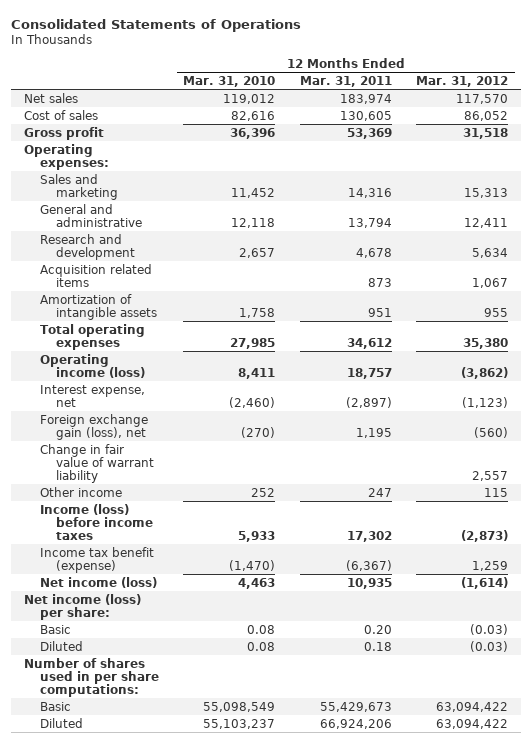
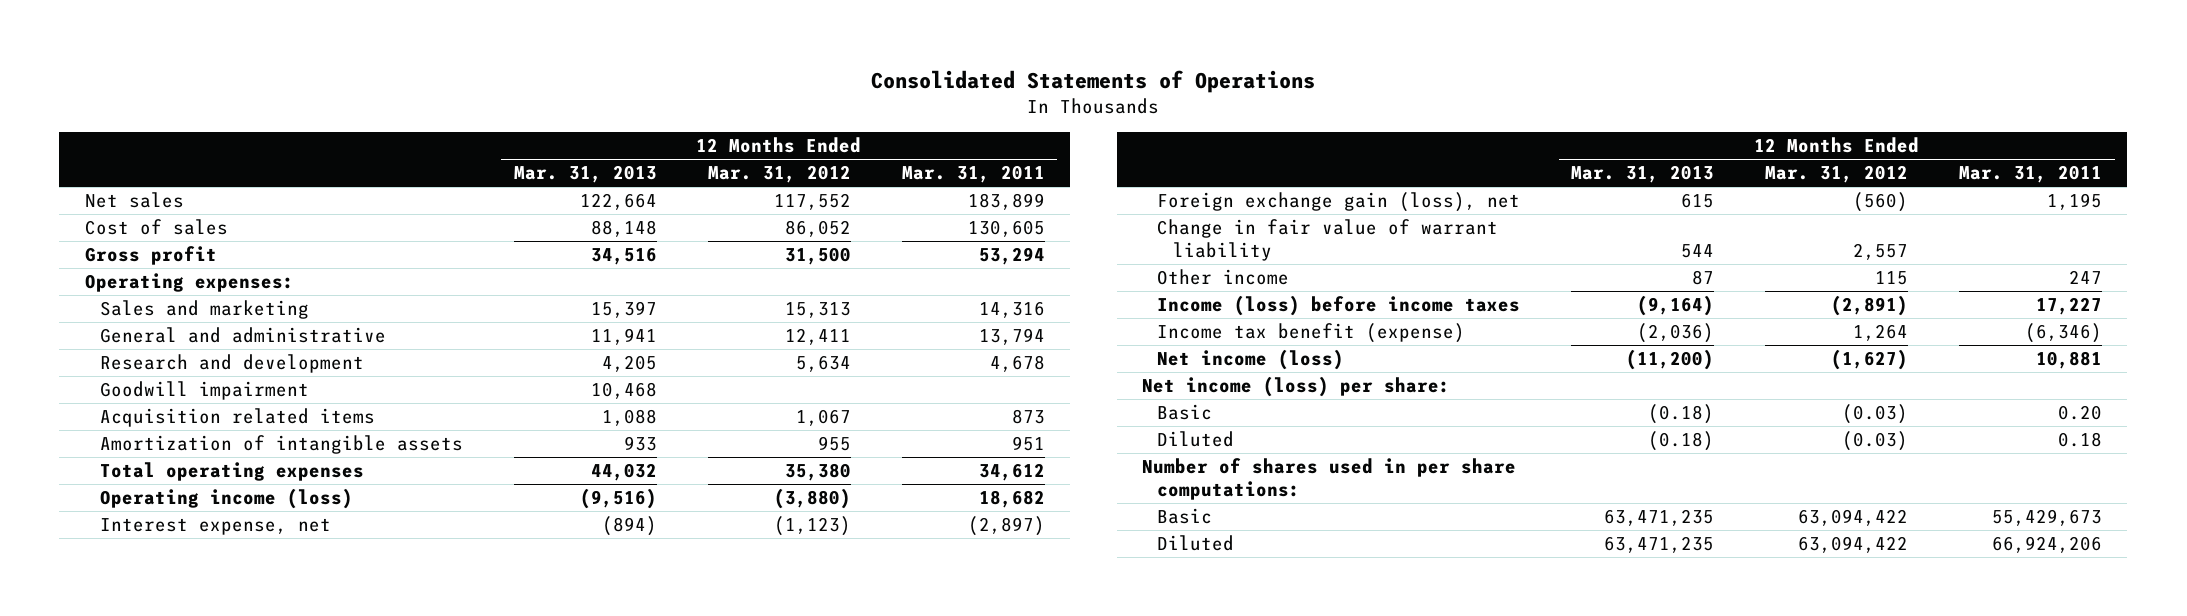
[183,75,276,87] Mar. 31, 2010 -> none
none -> [513,165,657,184] Mar. 31, 2013
[339,93,392,104] 183,974 -> [967,193,1045,211] 183,899
[456,93,509,104] 117,570 -> [773,193,851,211] 117,552
[346,127,392,139] 53,369 -> [978,247,1045,266] 53,294
[463,127,509,139] 31,518 -> [784,247,851,266] 31,500
none -> [100,381,310,401] Goodwill impairment
[346,367,392,379] 18,757 -> [978,490,1045,509] 18,682
[461,366,509,379] (3,862) -> [773,488,851,510] (3,880)
[346,530,392,542] 17,302 -> [2036,297,2103,316] 17,227
[461,529,509,542] (2,873) -> [1831,295,1909,317] (2,891)
[345,559,392,571] (6,367) -> [2025,323,2103,344] (6,346)
[472,560,509,571] 1,259 -> [1853,324,1909,342] 1,264
[346,577,392,589] 10,935 -> [2036,351,2103,370] 10,881
[461,576,509,589] (1,614) -> [1831,349,1909,371] (1,627)

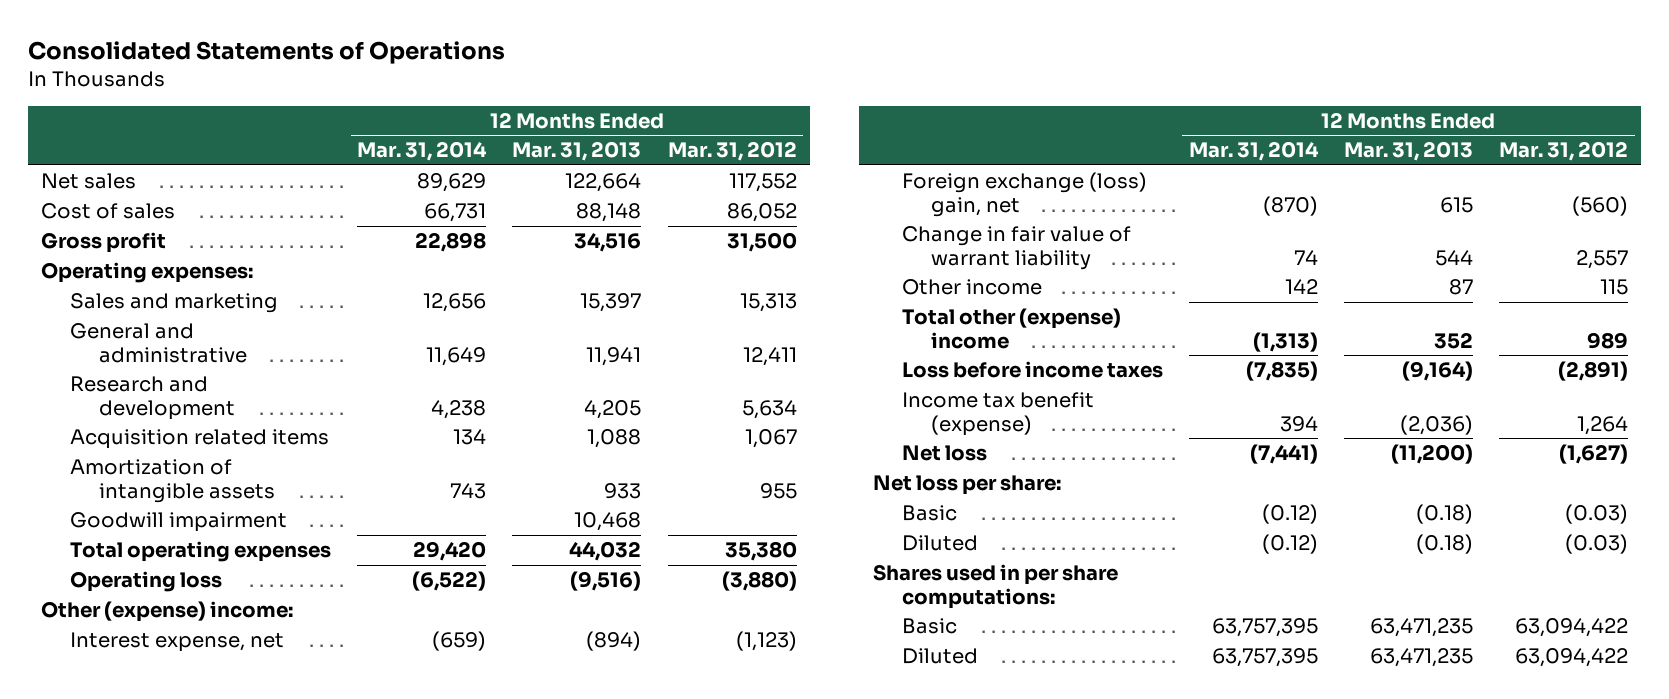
[901,165,1045,184] Mar. 31, 2011 -> none
none -> [357,141,488,162] Mar. 31, 2014
[100,381,310,401] Goodwill impairment -> [70,512,288,533] Goodwill impairment
[100,488,354,510] Operating income (loss) -> [70,571,223,593] Operating loss
none -> [41,601,294,623] Other (expense) income:
[1157,192,1521,213] Foreign exchange gain (loss), net -> [901,172,1147,217] Foreign exchange (loss) gain, net
none -> [901,308,1121,349] Total other (expense) income
[1157,295,1521,317] Income (loss) before income taxes -> [901,361,1163,379] Loss before income taxes
[1157,349,1345,371] Net income (loss) -> [901,445,987,462] Net loss
[1141,376,1450,398] Net income (loss) per share: -> [872,475,1061,496] Net loss per share:
[1141,458,1516,500] Number of shares used in per share computations: -> [872,564,1118,609] Shares used in per share computations:

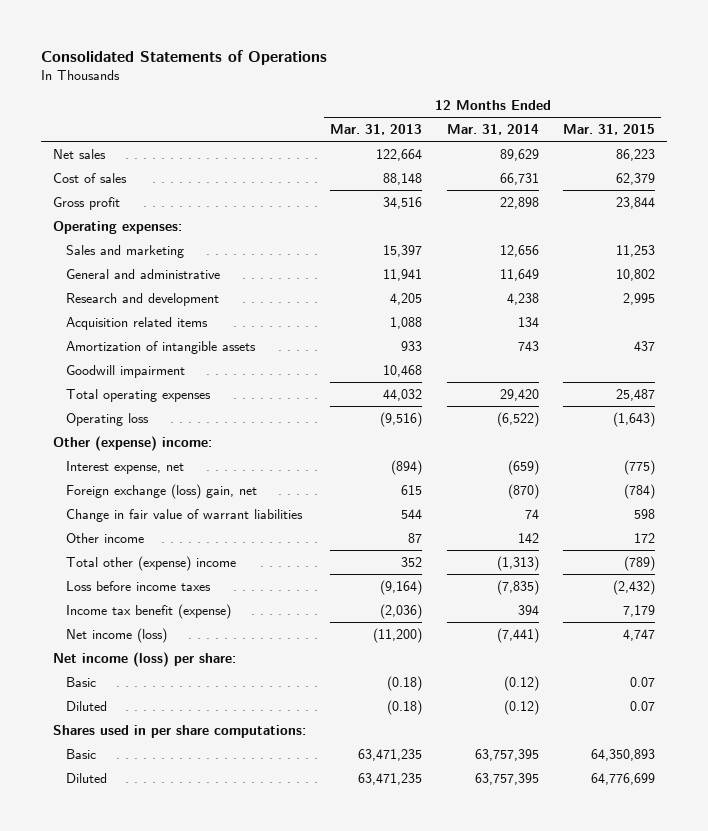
[667,141,797,162] Mar. 31, 2012 -> none
none -> [562,123,655,135] Mar. 31, 2015
[901,226,1131,270] Change in fair value of warrant liability -> [65,508,303,522] Change in fair value of warrant liabilities
[901,445,987,462] Net loss -> [65,627,167,643] Net income (loss)
[872,475,1061,496] Net loss per share: -> [53,651,237,667] Net income (loss) per share:

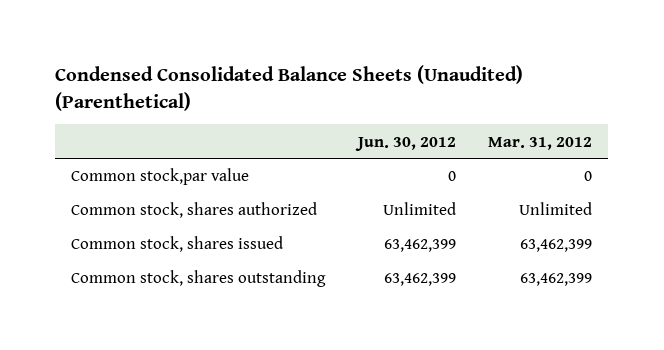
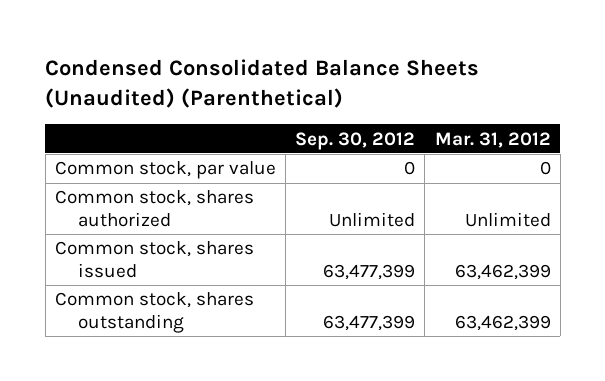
[354,136,456,151] Jun. 30, 2012 -> none
none -> [295,131,416,150] Sep. 30, 2012
[71,168,250,186] Common stock,par value -> [54,161,276,180] Common stock, par value

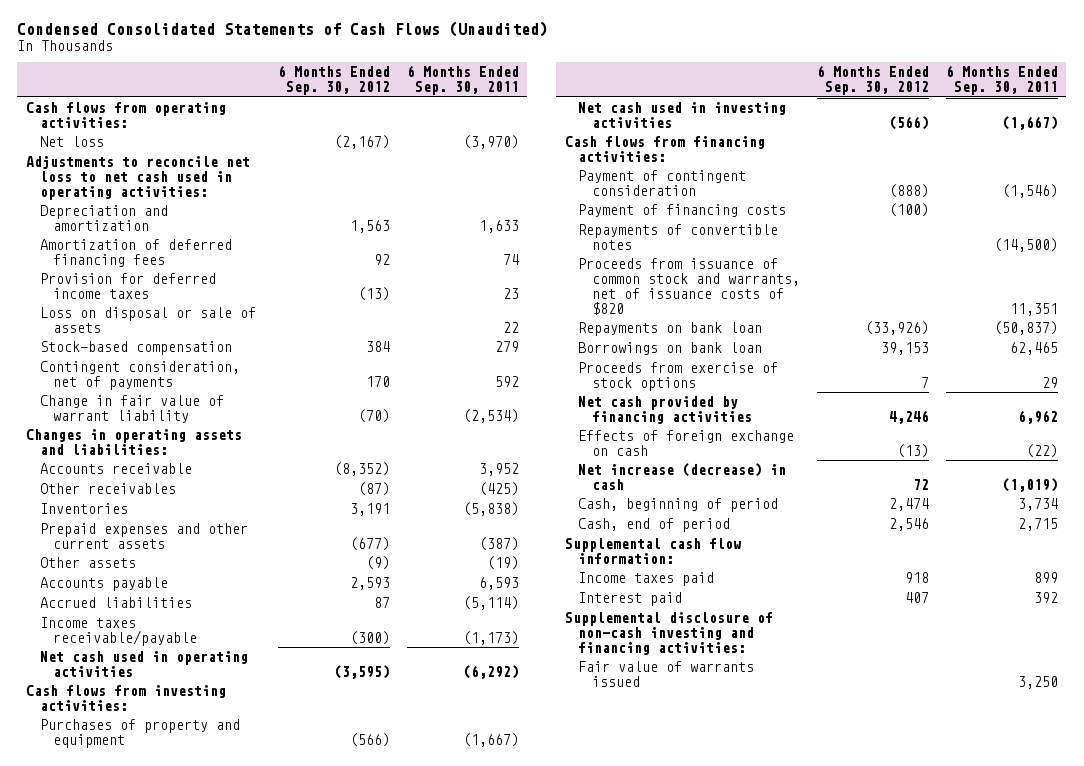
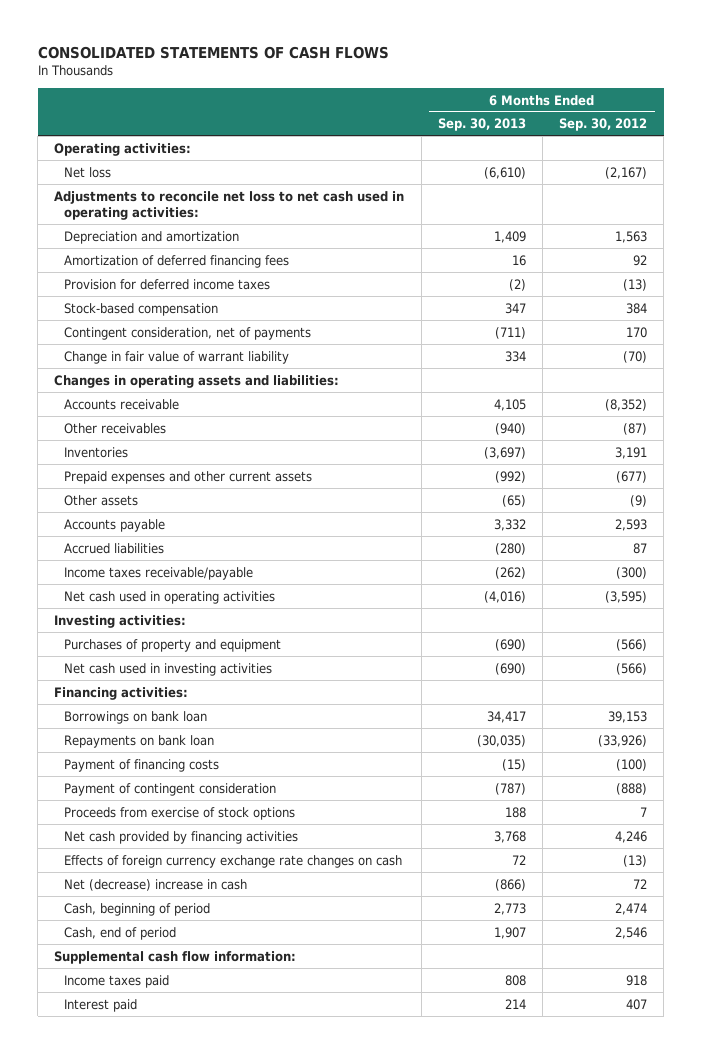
[17,21,549,38] Condensed Consolidated Statements of Cash Flows (Unaudited) -> [37,45,389,59] CONSOLIDATED STATEMENTS OF CASH FLOWS
[407,65,520,96] 6 Months Ended Sep. 30, 2011 -> none
none -> [437,118,526,132] Sep. 30, 2013
[25,102,226,128] Cash flows from operating activities: -> [54,142,192,156] Operating activities:
[39,307,256,333] Loss on disposal or sale of assets -> none
[25,685,226,711] Cash flows from investing activities: -> [54,614,187,628] Investing activities:
[578,224,779,250] Repayments of convertible notes -> none
[578,258,801,315] Proceeds from issuance of common stock and warrants, net of issuance costs of $820 -> none
[564,136,765,162] Cash flows from financing activities: -> [54,686,189,700] Financing activities:
[578,322,763,337] Repayments on bank loan -> [63,734,214,748] Repayments on bank loan
[578,204,787,218] Payment of financing costs -> [63,758,219,772] Payment of financing costs
[578,170,747,196] Payment of contingent consideration -> [63,782,276,796] Payment of contingent consideration
[578,430,795,456] Effects of foreign exchange on cash -> [63,854,402,868] Effects of foreign currency exchange rate changes on cash
[578,463,787,490] Net increase (decrease) in cash -> [63,878,247,891] Net (decrease) increase in cash
[564,612,773,655] Supplemental disclosure of non-cash investing and financing activities: -> none
[578,661,755,687] Fair value of warrants issued -> none

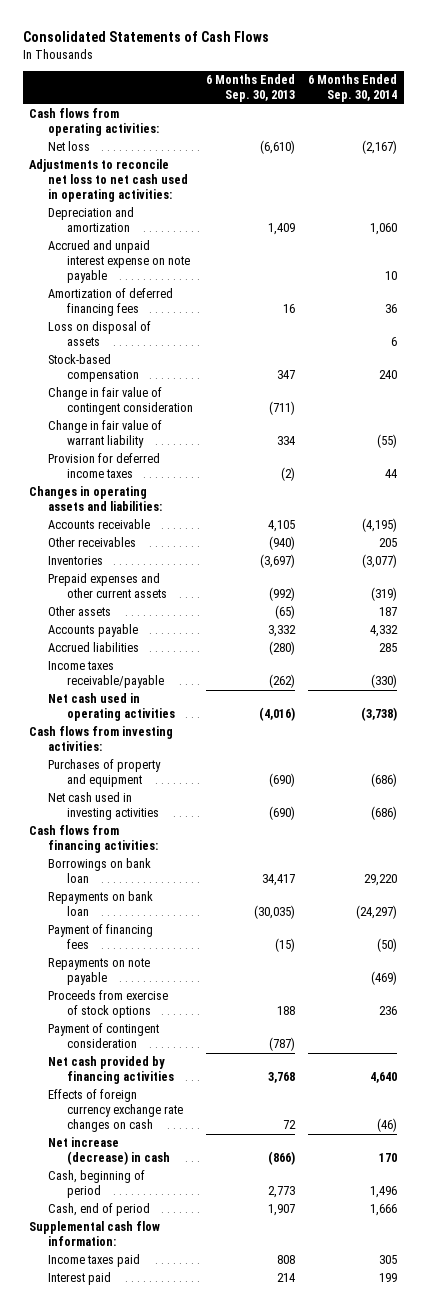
[37,45,389,59] CONSOLIDATED STATEMENTS OF CASH FLOWS -> [23,31,270,43] Consolidated Statements of Cash Flows
[559,118,648,132] Sep. 30, 2012 -> none
none -> [308,74,398,103] 6 Months Ended Sep. 30, 2014
[54,142,192,156] Operating activities: -> [29,108,160,137] Cash flows from operating activities:
none -> [48,240,191,284] Accrued and unpaid interest expense on note payable
none -> [48,321,152,347] Loss on disposal of assets
[63,326,311,340] Contingent consideration, net of payments -> [48,387,194,416] Change in fair value of contingent consideration
[63,278,270,290] Provision for deferred income taxes -> [48,453,161,479] Provision for deferred income taxes
[54,614,187,628] Investing activities: -> [29,726,174,752] Cash flows from investing activities:
[54,686,189,700] Financing activities: -> [29,825,159,854] Cash flows from financing activities:
[63,758,219,772] Payment of financing costs -> [48,924,154,950] Payment of financing fees
none -> [48,958,151,986] Repayments on note payable
[63,782,276,796] Payment of contingent consideration -> [48,1023,160,1049] Payment of contingent consideration
[63,878,247,891] Net (decrease) increase in cash -> [48,1137,171,1166] Net increase (decrease) in cash

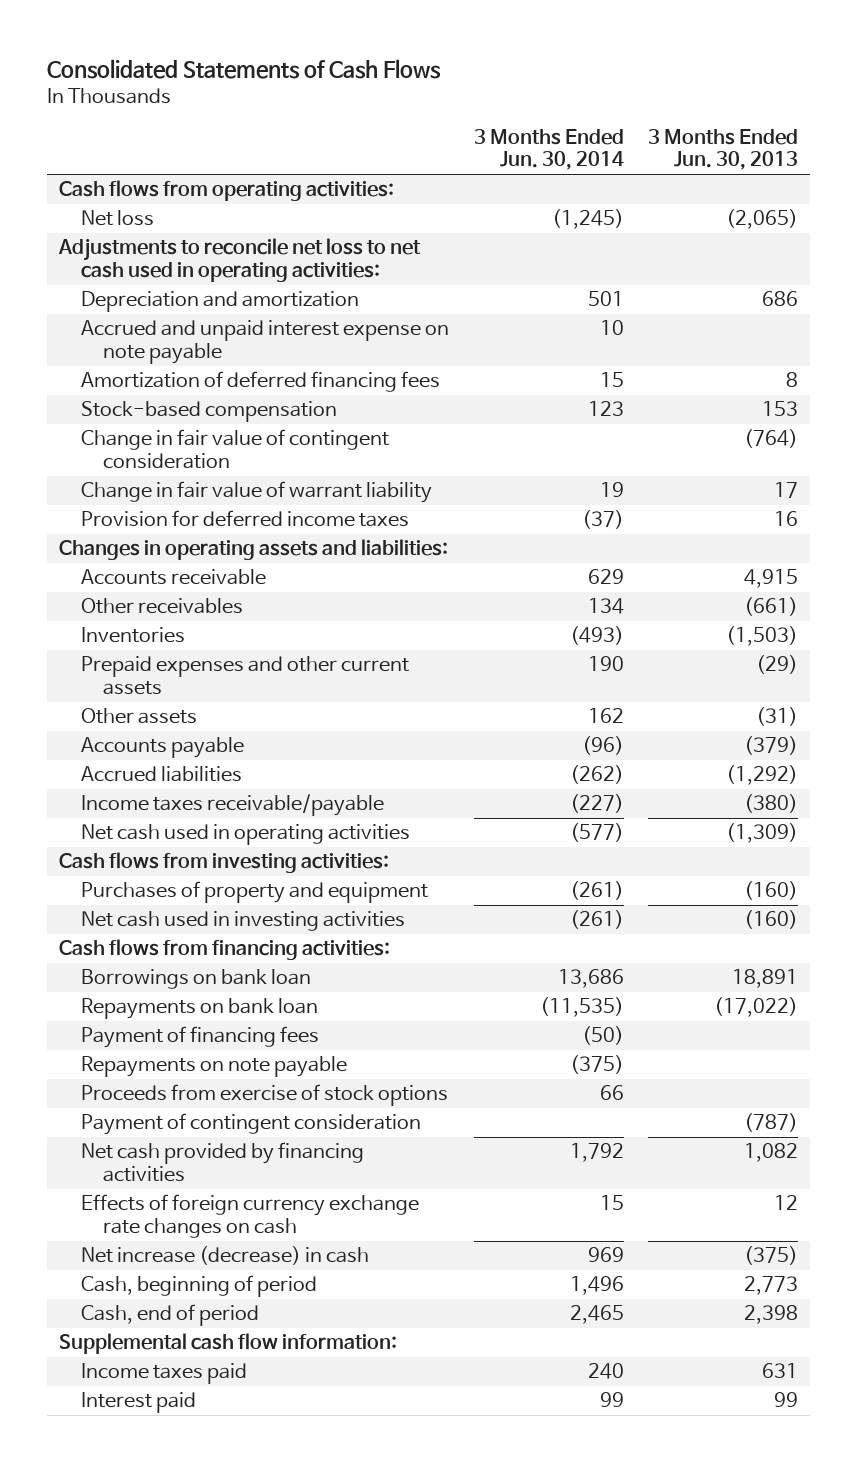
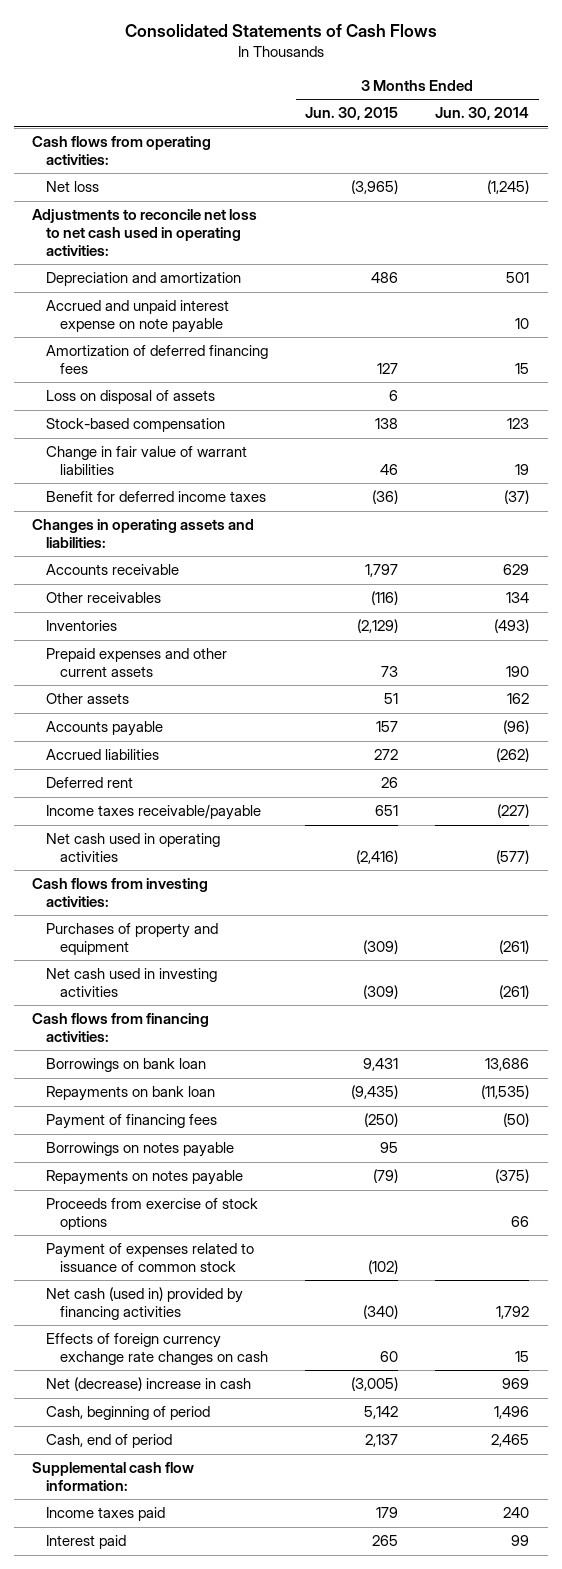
[647,128,798,171] 3 Months Ended Jun. 30, 2013 -> none
none -> [305,107,399,121] Jun. 30, 2015
none -> [46,390,216,405] Loss on disposal of assets
[81,429,390,470] Change in fair value of contingent consideration -> none
[81,481,433,504] Change in fair value of warrant liability -> [46,446,248,475] Change in fair value of warrant liabilities
[81,510,410,528] Provision for deferred income taxes -> [46,491,267,503] Benefit for deferred income taxes
none -> [46,777,134,789] Deferred rent
none -> [46,1142,235,1158] Borrowings on notes payable
[81,1056,348,1078] Repayments on note payable -> [46,1170,244,1186] Repayments on notes payable
[81,1113,422,1136] Payment of contingent consideration -> none
none -> [46,1243,255,1272] Payment of expenses related to issuance of common stock
[81,1142,365,1183] Net cash provided by financing activities -> [46,1287,244,1320] Net cash (used in) provided by financing activities
[81,1246,370,1266] Net increase (decrease) in cash -> [46,1377,252,1392] Net (decrease) increase in cash

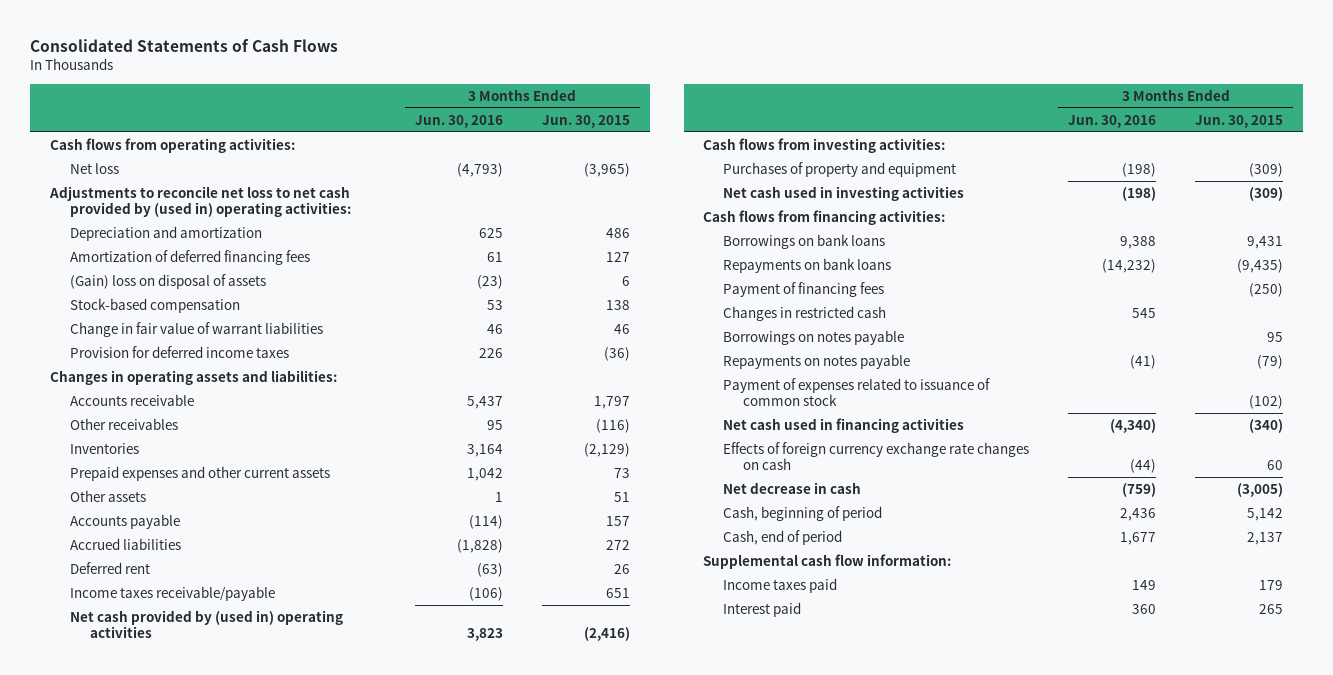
[435,107,530,121] Jun. 30, 2014 -> none
none -> [414,114,503,128] Jun. 30, 2016
[32,209,258,256] Adjustments to reconcile net loss to net cash used in operating activities: -> [48,185,351,218] Adjustments to reconcile net loss to net cash provided by (used in) operating activities:
[46,300,230,333] Accrued and unpaid interest expense on note payable -> none
[46,390,216,405] Loss on disposal of assets -> [69,273,266,289] (Gain) loss on disposal of assets
[46,491,267,503] Benefit for deferred income taxes -> [69,345,289,358] Provision for deferred income taxes
[46,833,221,862] Net cash used in operating activities -> [69,609,343,639] Net cash provided by (used in) operating activities
[46,1058,207,1073] Borrowings on bank loan -> [723,233,886,249] Borrowings on bank loans
[46,1086,216,1102] Repayments on bank loan -> [723,257,892,273] Repayments on bank loans
none -> [723,305,887,321] Changes in restricted cash
[46,1198,259,1230] Proceeds from exercise of stock options -> none
[46,1287,244,1320] Net cash (used in) provided by financing activities -> [723,417,965,433] Net cash used in financing activities
[46,1377,252,1392] Net (decrease) increase in cash -> [723,481,862,494] Net decrease in cash

